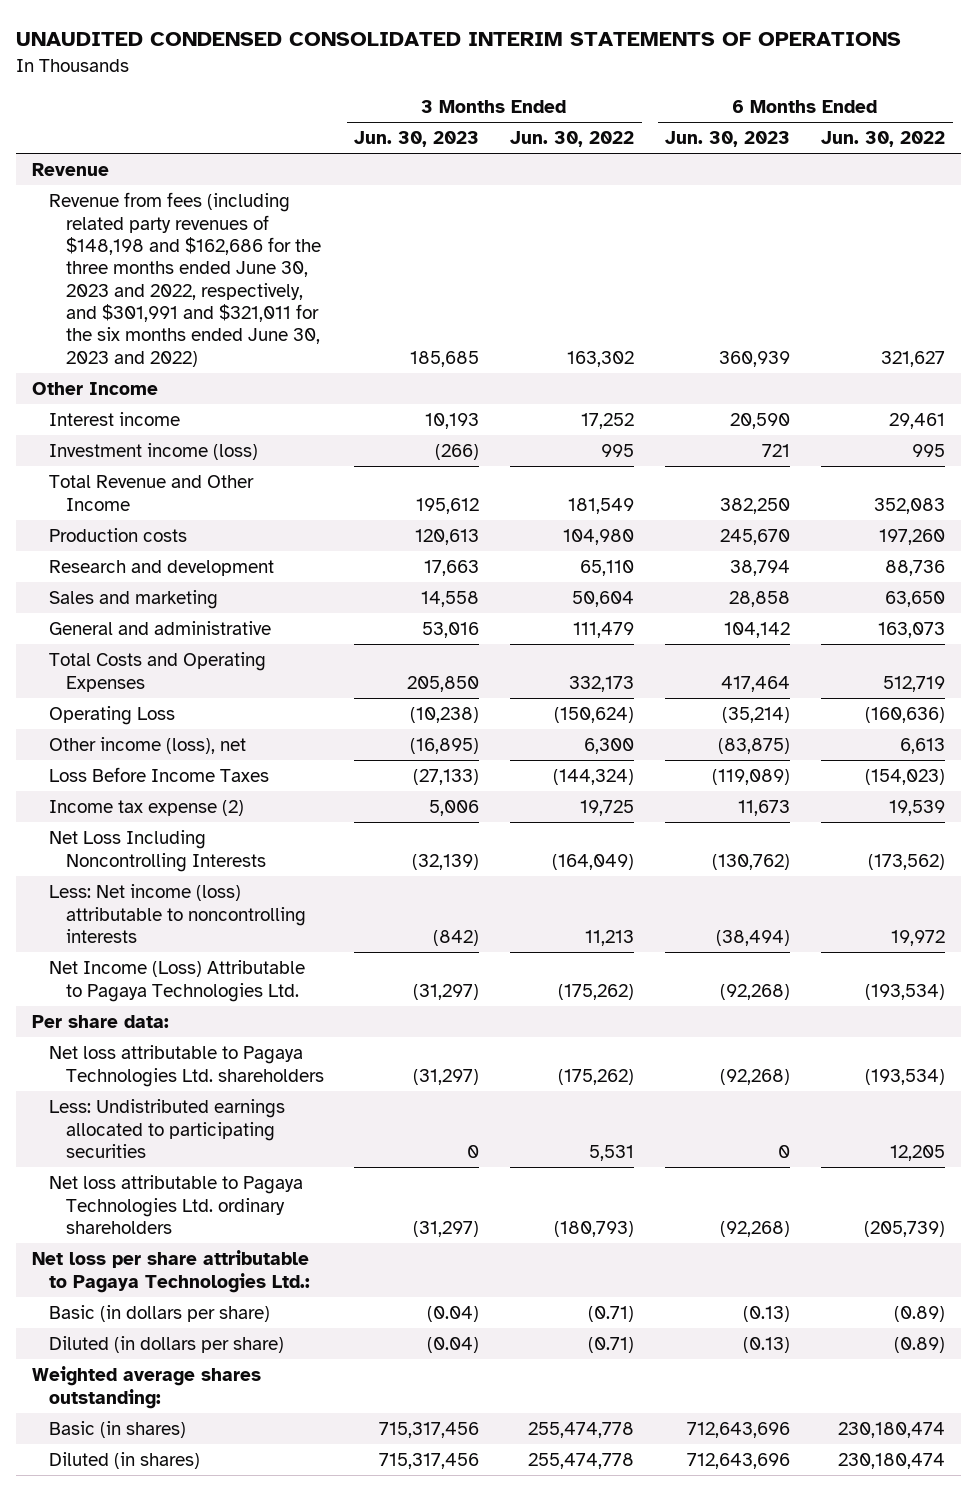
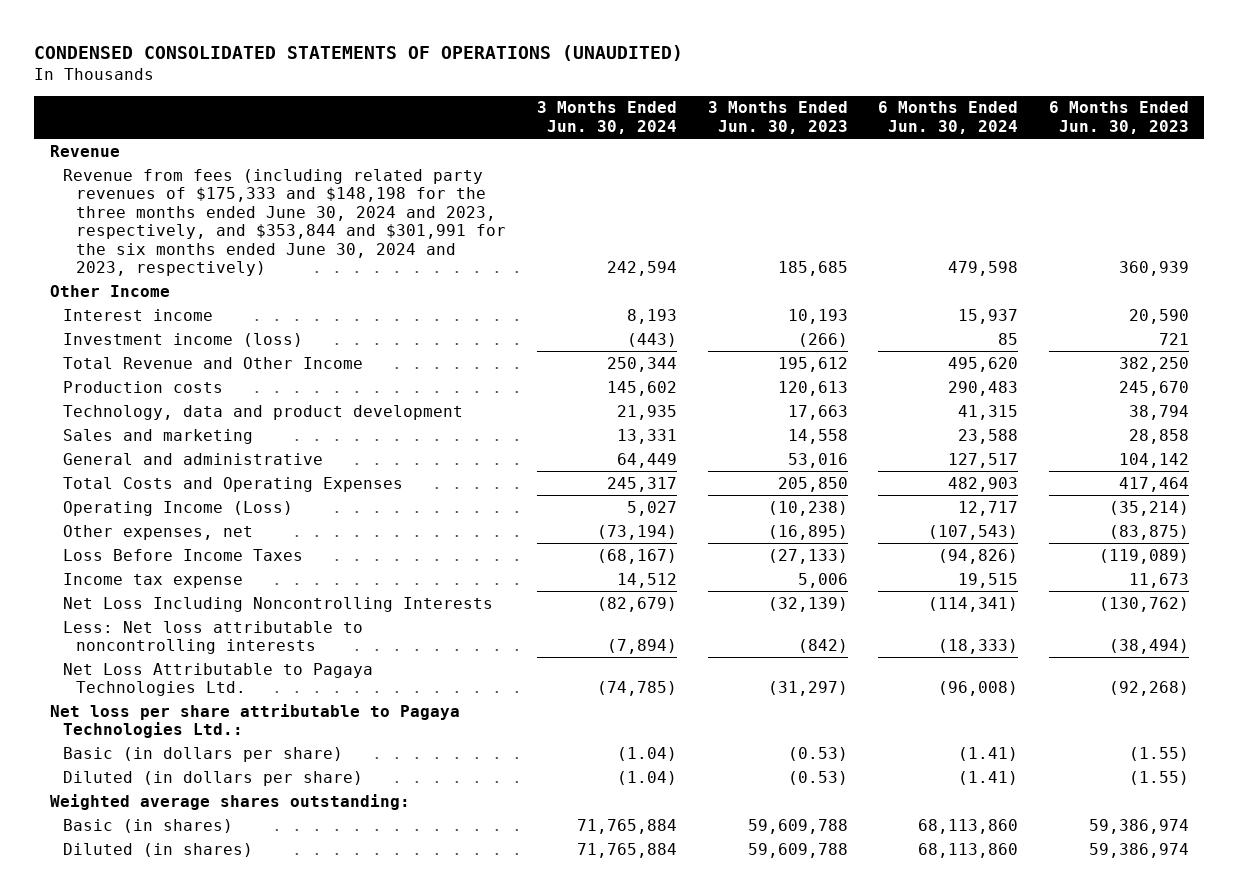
[16,31,902,46] UNAUDITED CONDENSED CONSOLIDATED INTERIM STATEMENTS OF OPERATIONS -> [34,44,684,61] CONDENSED CONSOLIDATED STATEMENTS OF OPERATIONS (UNAUDITED)
[510,131,635,148] Jun. 30, 2022 -> none
[821,131,946,148] Jun. 30, 2022 -> none
none -> [536,101,677,134] 3 Months Ended Jun. 30, 2024
none -> [878,101,1019,134] 6 Months Ended Jun. 30, 2024
[48,192,321,367] Revenue from fees (including related party revenues of $148,198 and $162,686 for the three months ended June 30, 2023 and 2022, respectively, and $301,991 and $321,011 for the six months ended June 30, 2023 and 2022) -> [62,168,507,277] Revenue from fees (including related party revenues of $175,333 and $148,198 for the three months ended June 30, 2024 and 2023, respectively, and $353,844 and $301,991 for the six months ended June 30, 2024 and 2023, respectively)
[48,560,274,577] Research and development -> [62,404,463,420] Technology, data and product development
[48,706,175,726] Operating Loss -> [62,500,293,516] Operating Income (Loss)
[48,737,246,755] Other income (loss), net -> [62,524,253,540] Other expenses, net
[48,800,244,817] Income tax expense (2) -> [62,572,243,588] Income tax expense
[31,1015,169,1029] Per share data: -> none
[48,1045,324,1087] Net loss attributable to Pagaya Technologies Ltd. shareholders -> none
[48,1099,285,1158] Less: Undistributed earnings allocated to participating securities -> none
[48,1175,303,1234] Net loss attributable to Pagaya Technologies Ltd. ordinary shareholders -> none
[48,884,306,943] Less: Net income (loss) attributable to noncontrolling interests -> [62,620,363,655] Less: Net loss attributable to noncontrolling interests
[48,960,305,1002] Net Income (Loss) Attributable to Pagaya Technologies Ltd. -> [62,662,373,697] Net Loss Attributable to Pagaya Technologies Ltd.
[427,1306,480,1323] (0.04) -> [787,746,848,761] (0.53)
[743,1306,791,1323] (0.13) -> [1129,746,1190,761] (1.55)
[427,1337,480,1354] (0.04) -> [787,770,848,785] (0.53)
[743,1337,791,1354] (0.13) -> [1129,770,1190,785] (1.55)
[379,1422,480,1439] 715,317,456 -> [747,818,848,834] 59,609,788
[687,1422,791,1439] 712,643,696 -> [1089,818,1190,834] 59,386,974
[379,1453,480,1470] 715,317,456 -> [747,842,848,858] 59,609,788
[687,1453,791,1470] 712,643,696 -> [1089,842,1190,858] 59,386,974

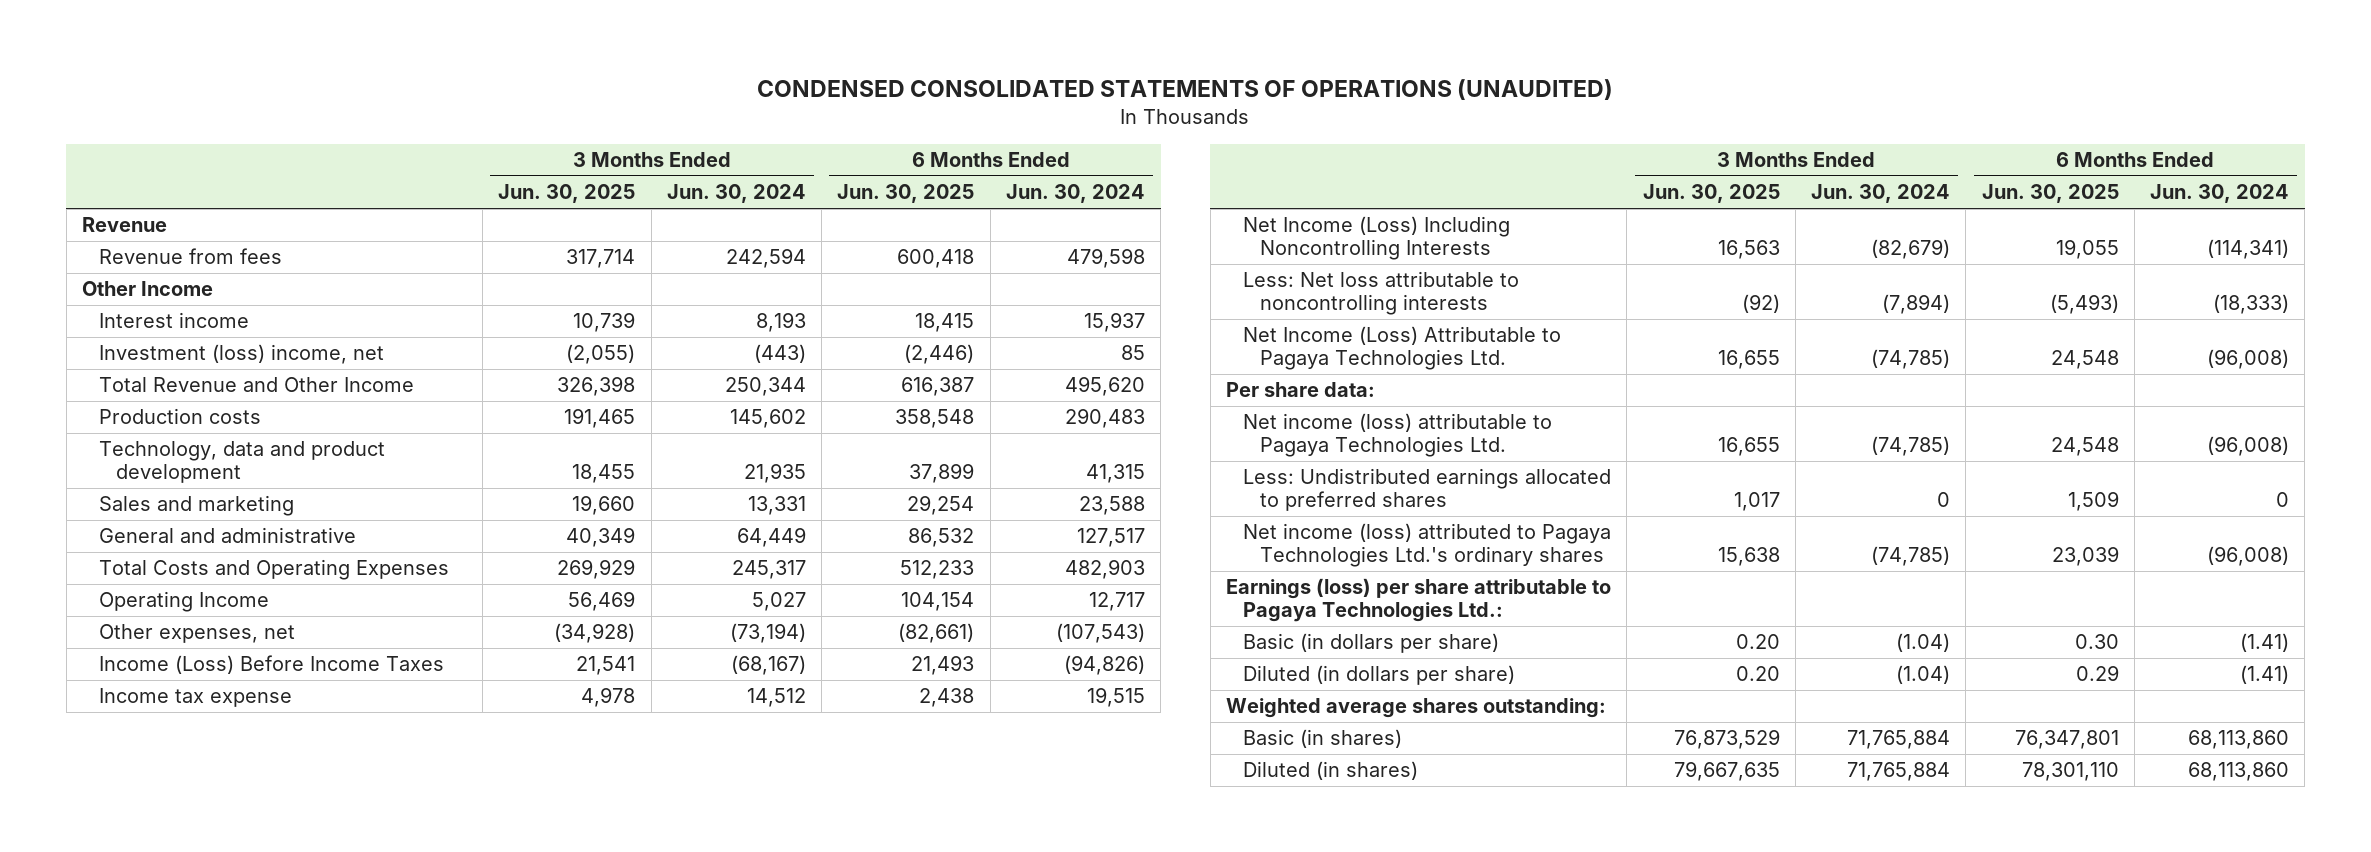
[707,101,848,134] 3 Months Ended Jun. 30, 2023 -> none
[1049,101,1190,134] 6 Months Ended Jun. 30, 2023 -> none
none -> [498,184,636,204] Jun. 30, 2025
none -> [837,184,975,204] Jun. 30, 2025
[62,168,507,277] Revenue from fees (including related party revenues of $175,333 and $148,198 for the three months ended June 30, 2024 and 2023, respectively, and $353,844 and $301,991 for the six months ended June 30, 2024 and 2023, respectively) -> [98,248,282,265] Revenue from fees
[62,332,303,347] Investment income (loss) -> [98,344,384,365] Investment (loss) income, net
[62,500,293,516] Operating Income (Loss) -> [98,591,269,613] Operating Income
[62,548,303,561] Loss Before Income Taxes -> [98,655,444,675] Income (Loss) Before Income Taxes
[62,596,493,612] Net Loss Including Noncontrolling Interests -> [1243,216,1511,261] Net Income (Loss) Including Noncontrolling Interests
[62,662,373,697] Net Loss Attributable to Pagaya Technologies Ltd. -> [1243,326,1562,371] Net Income (Loss) Attributable to Pagaya Technologies Ltd.
none -> [1225,382,1375,398] Per share data:
none -> [1243,413,1553,458] Net income (loss) attributable to Pagaya Technologies Ltd.
none -> [1243,468,1612,512] Less: Undistributed earnings allocated to preferred shares
none -> [1243,523,1612,568] Net income (loss) attributed to Pagaya Technologies Ltd.'s ordinary shares
[49,703,460,739] Net loss per share attributable to Pagaya Technologies Ltd.: -> [1225,578,1611,623] Earnings (loss) per share attributable to Pagaya Technologies Ltd.:

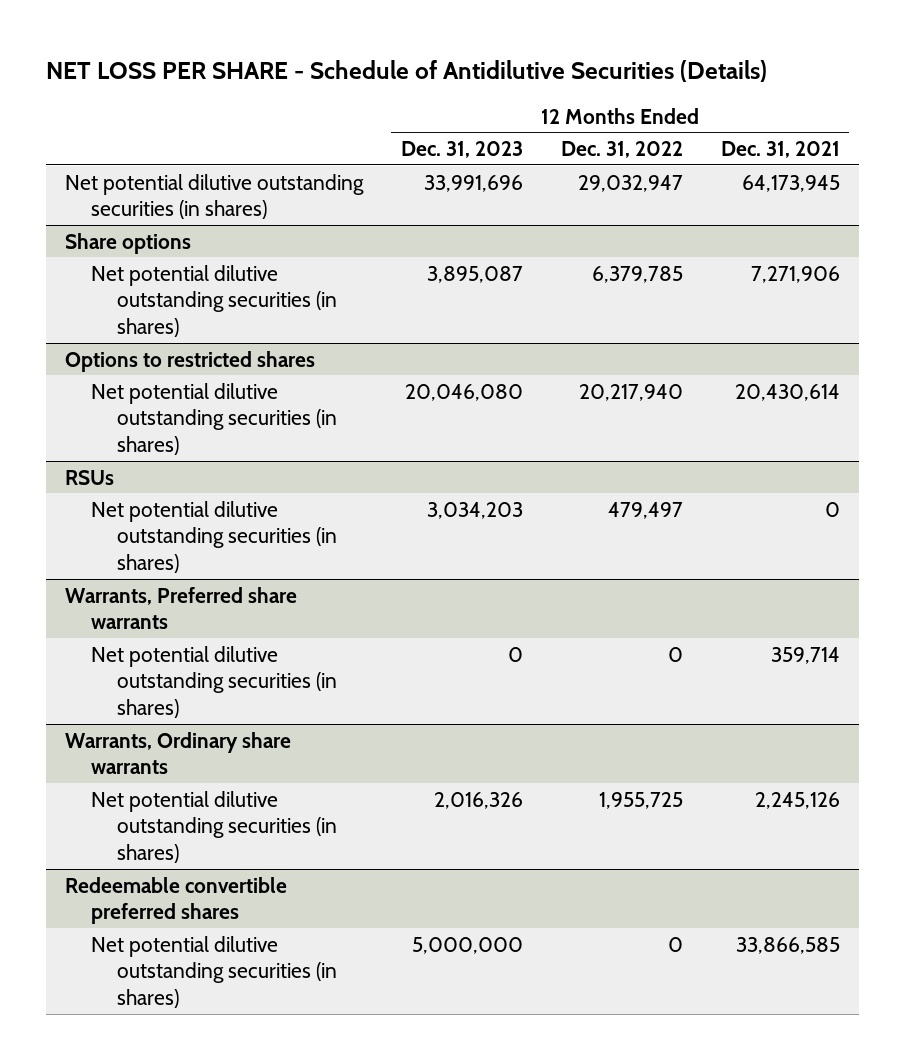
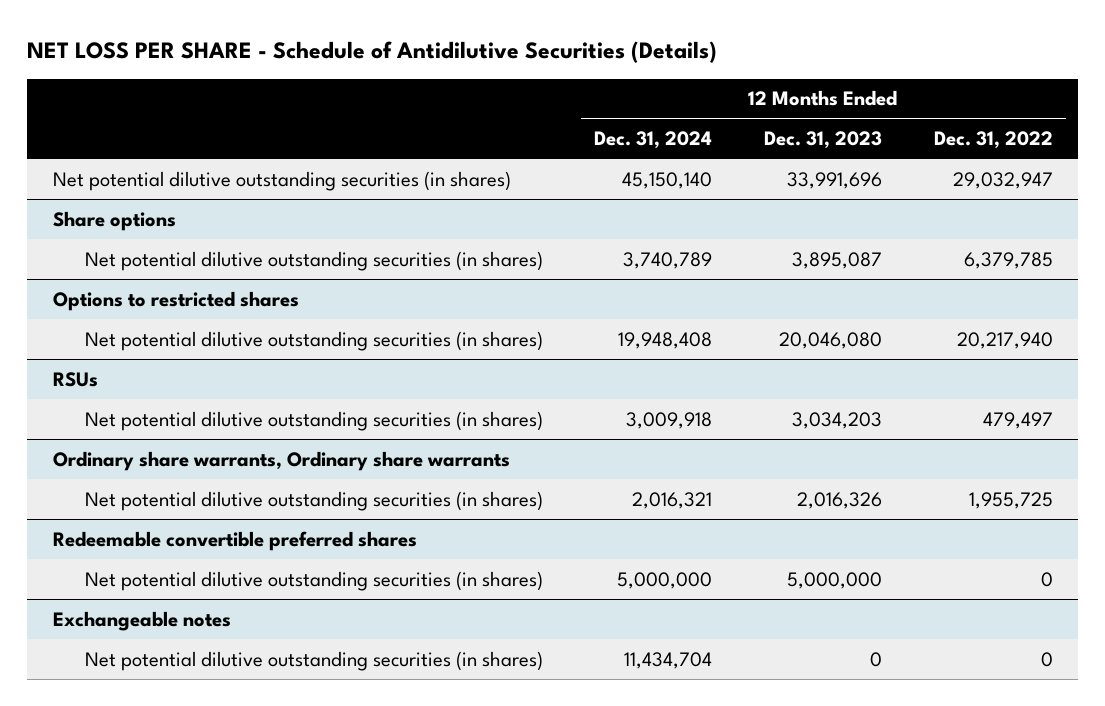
[720,141,840,159] Dec. 31, 2021 -> none
none -> [594,131,713,150] Dec. 31, 2024
[65,586,298,630] Warrants, Preferred share warrants -> none
[90,645,337,719] Net potential dilutive outstanding securities (in shares) -> none
[65,731,292,775] Warrants, Ordinary share warrants -> [52,450,510,471] Ordinary share warrants, Ordinary share warrants
none -> [52,610,231,631] Exchangeable notes
none -> [84,650,543,671] Net potential dilutive outstanding securities (in shares)

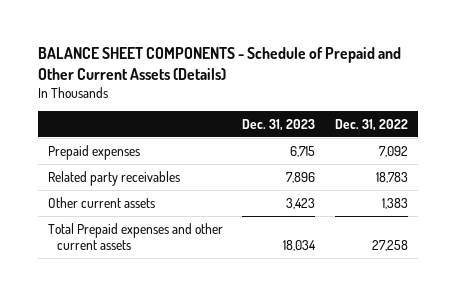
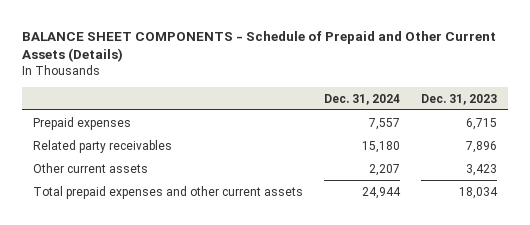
[334,118,408,131] Dec. 31, 2022 -> none
none -> [324,93,401,105] Dec. 31, 2024
[47,222,223,250] Total Prepaid expenses and other current assets -> [32,185,303,199] Total prepaid expenses and other current assets

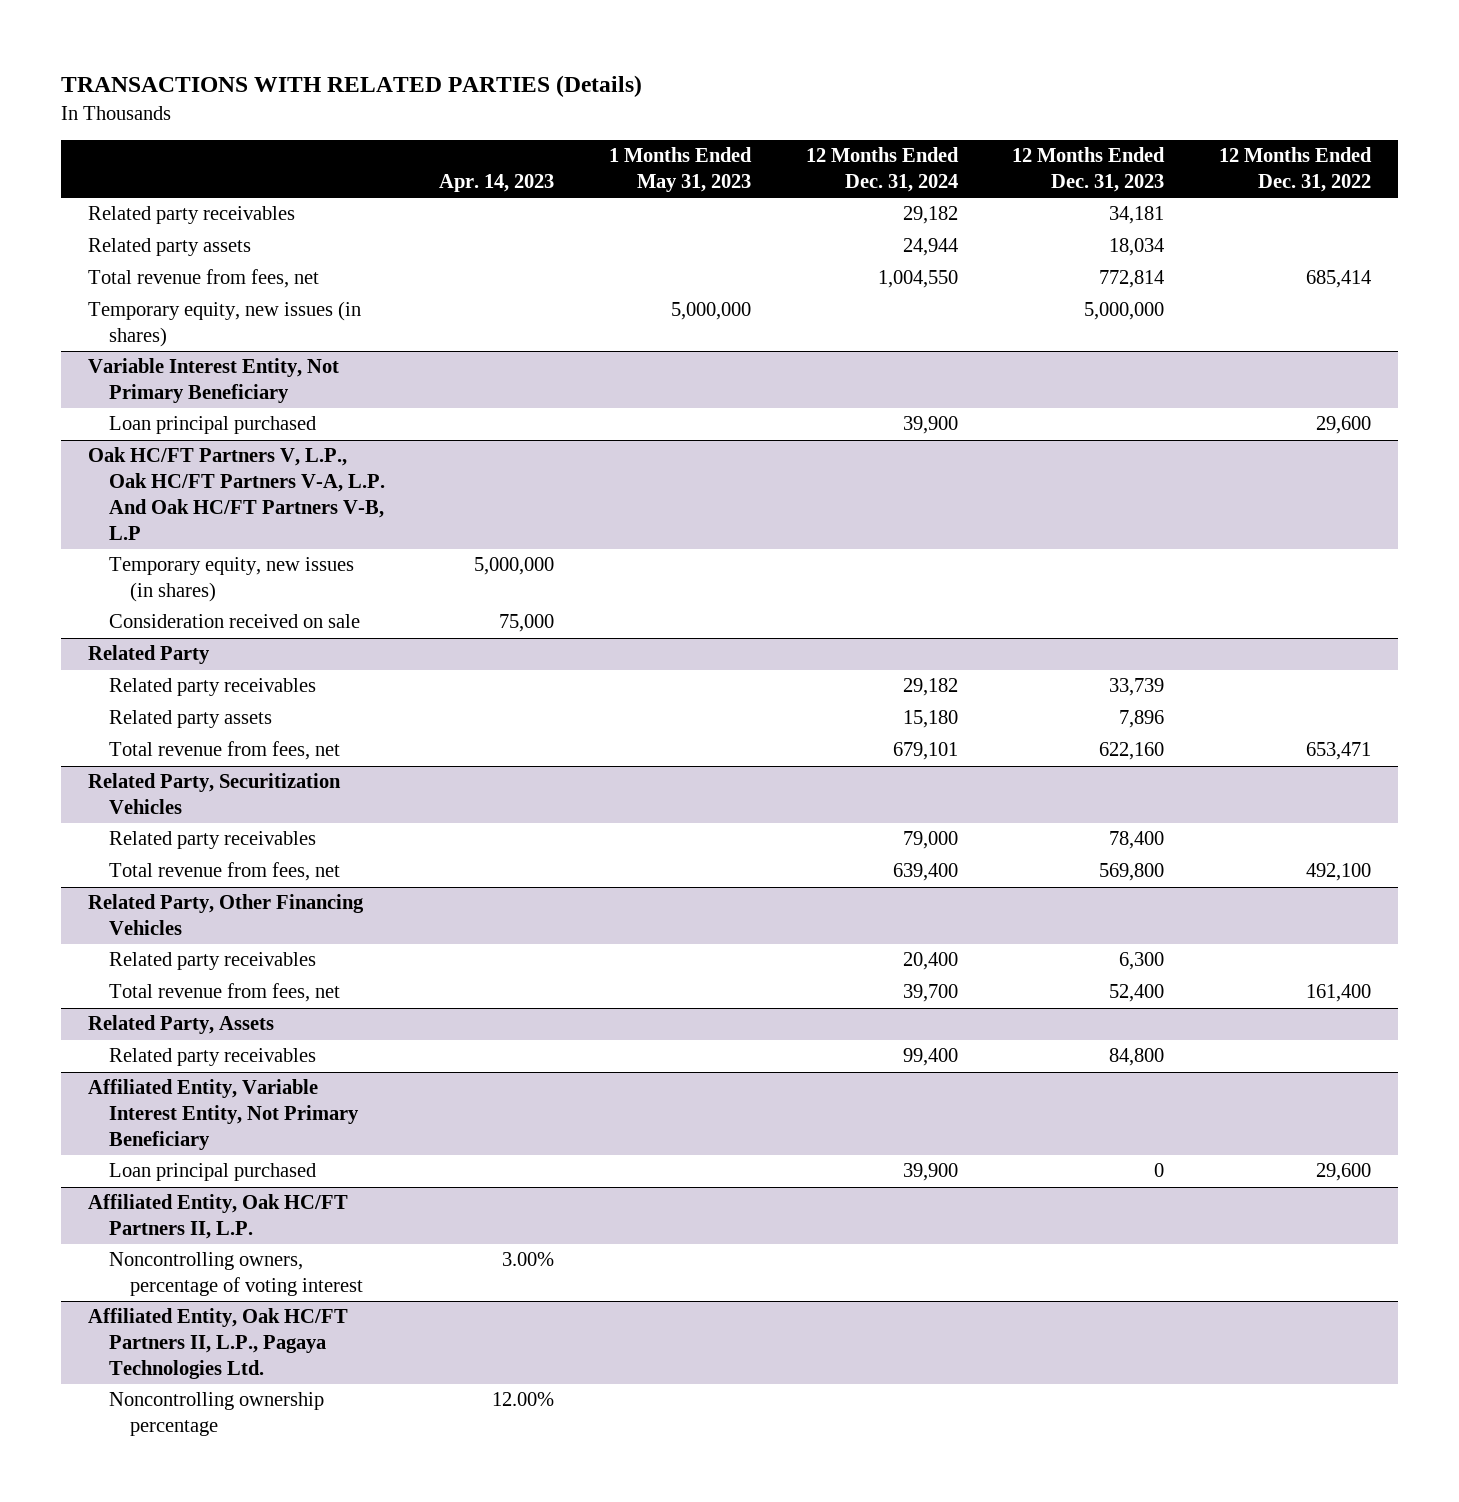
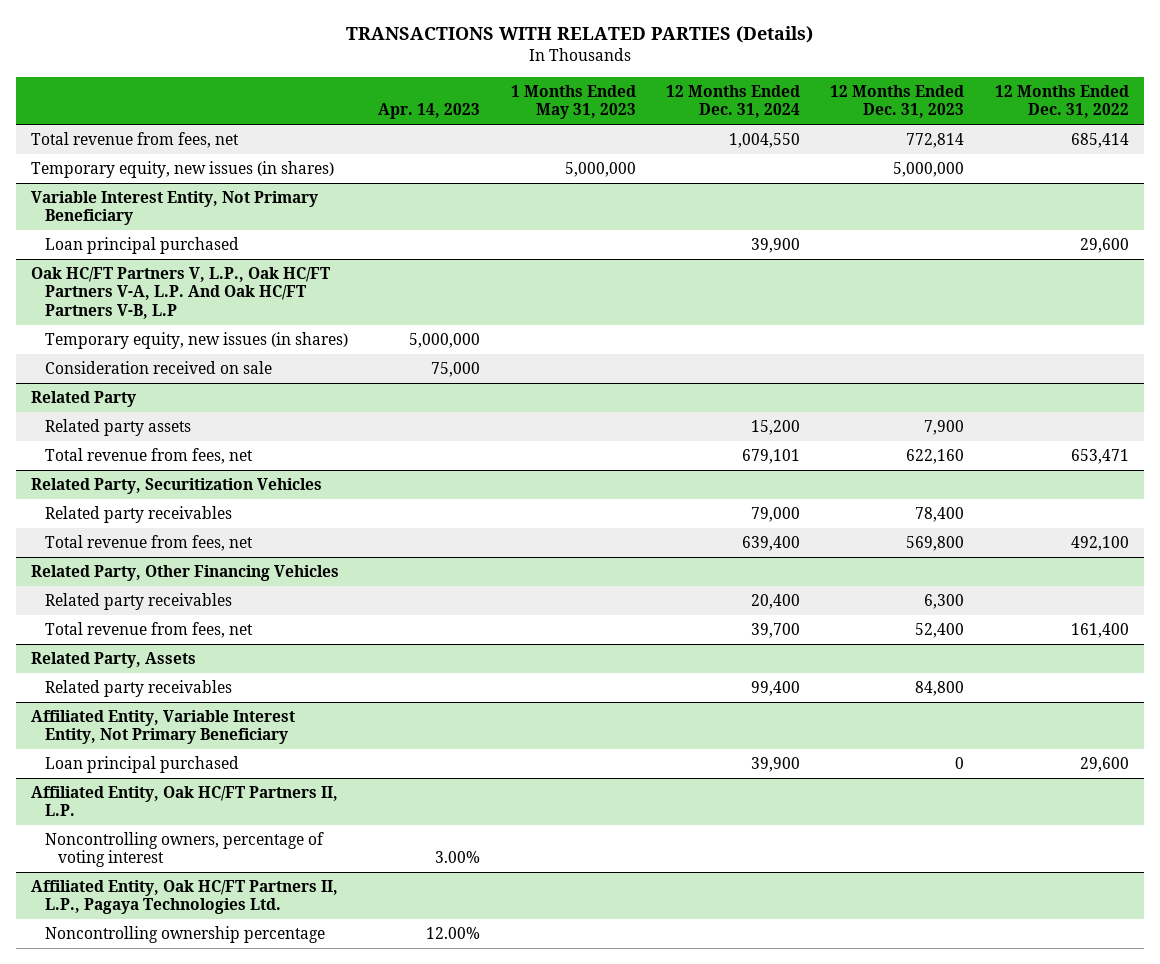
[87,206,295,225] Related party receivables -> none
[87,238,251,257] Related party assets -> none
[108,678,316,697] Related party receivables -> none
[902,710,958,729] 15,180 -> [750,420,800,436] 15,200
[1119,710,1165,729] 7,896 -> [924,420,965,436] 7,900

